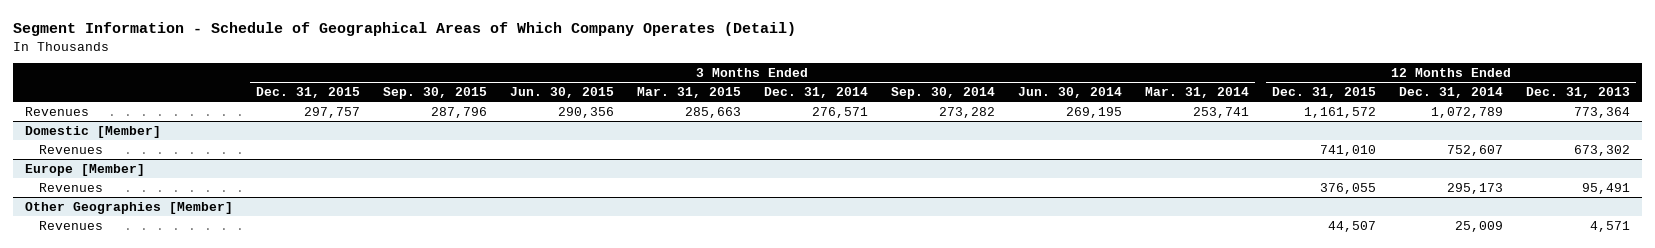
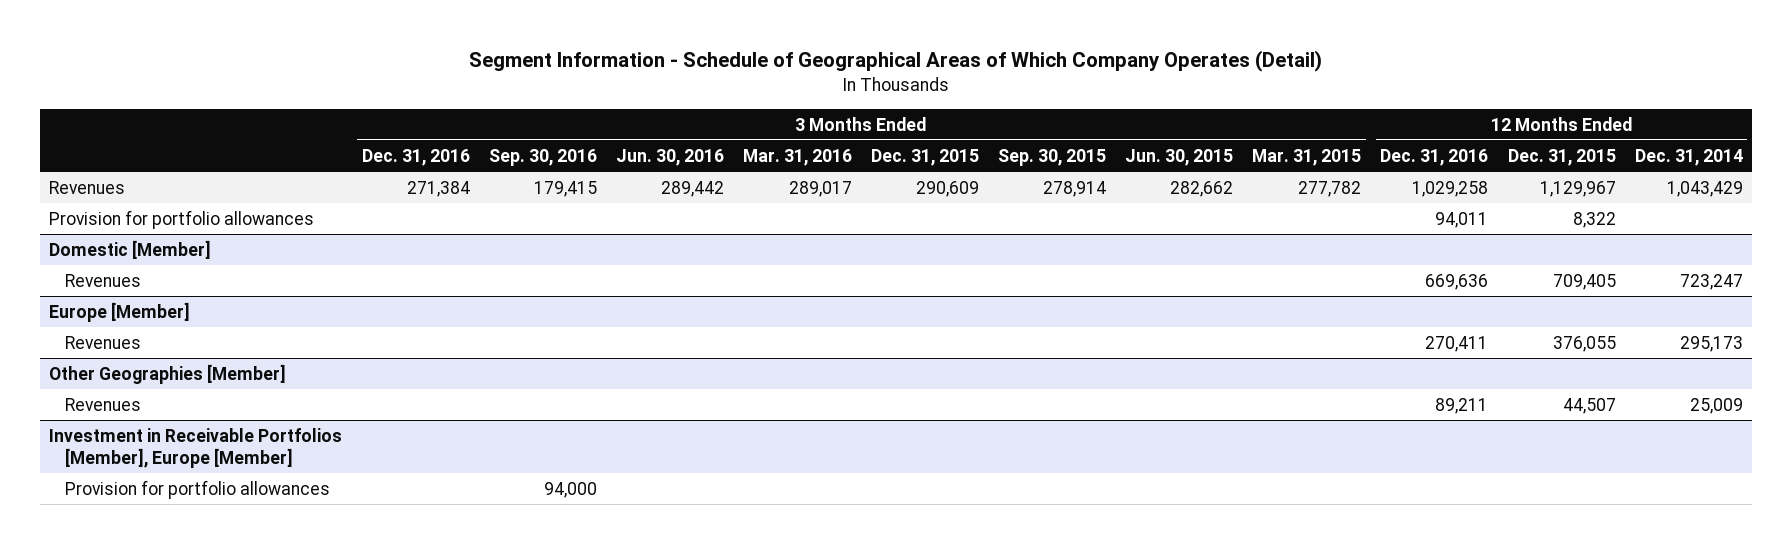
[763,87,868,99] Dec. 31, 2014 -> none
[891,87,996,100] Sep. 30, 2014 -> none
[1018,87,1123,99] Jun. 30, 2014 -> none
[1145,87,1250,99] Mar. 31, 2014 -> none
[1526,87,1631,99] Dec. 31, 2013 -> none
none -> [361,148,470,166] Dec. 31, 2016
none -> [488,148,597,166] Sep. 30, 2016
none -> [615,148,724,166] Jun. 30, 2016
none -> [742,148,852,166] Mar. 31, 2016
none -> [1380,148,1489,166] Dec. 31, 2016
[303,106,360,118] 297,757 -> [916,180,980,197] 290,609
[430,106,487,118] 287,796 -> [1043,180,1107,197] 278,914
[557,106,614,118] 290,356 -> [1170,180,1234,197] 282,662
[684,106,741,118] 285,663 -> [1298,180,1362,197] 277,782
[1304,106,1377,118] 1,161,572 -> [1539,180,1616,197] 1,129,967
[1431,106,1504,118] 1,072,789 -> [1666,180,1743,197] 1,043,429
none -> [49,209,315,229] Provision for portfolio allowances
[1320,144,1377,156] 741,010 -> [1552,273,1616,290] 709,405
[1447,144,1504,156] 752,607 -> [1679,273,1743,290] 723,247
none -> [49,427,343,468] Investment in Receivable Portfolios [Member], Europe [Member]
none -> [64,479,330,499] Provision for portfolio allowances

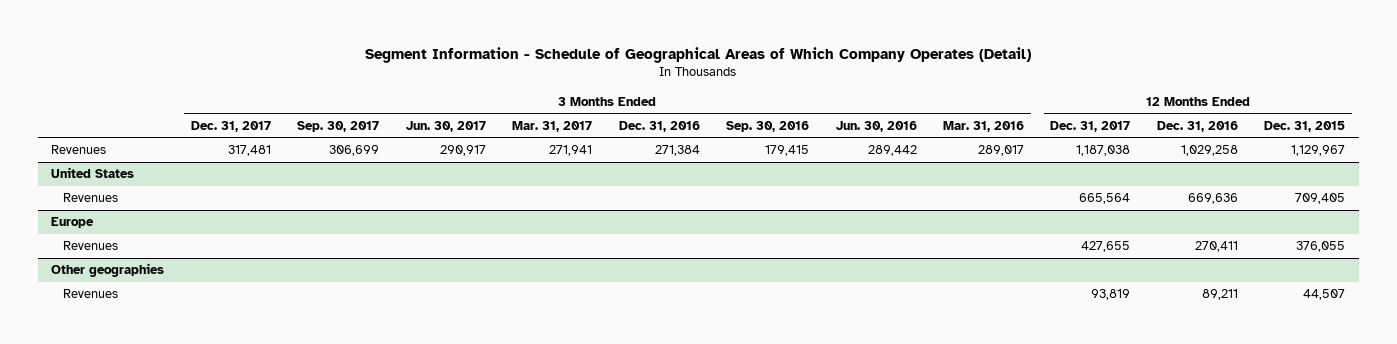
[871,148,980,166] Dec. 31, 2015 -> none
[998,148,1107,166] Sep. 30, 2015 -> none
[1125,148,1234,166] Jun. 30, 2015 -> none
[1252,148,1362,166] Mar. 31, 2015 -> none
[1634,148,1743,166] Dec. 31, 2014 -> none
none -> [190,120,271,132] Dec. 31, 2017
none -> [297,120,380,132] Sep. 30, 2017
none -> [405,120,486,132] Jun. 30, 2017
none -> [512,120,593,132] Mar. 31, 2017
none -> [1050,120,1131,132] Dec. 31, 2017
[49,209,315,229] Provision for portfolio allowances -> none
[49,239,212,259] Domestic [Member] -> [51,167,135,179] United States
[49,301,191,322] Europe [Member] -> [51,217,95,229] Europe
[49,363,287,384] Other Geographies [Member] -> [51,263,165,278] Other geographies
[49,427,343,468] Investment in Receivable Portfolios [Member], Europe [Member] -> none
[64,479,330,499] Provision for portfolio allowances -> none

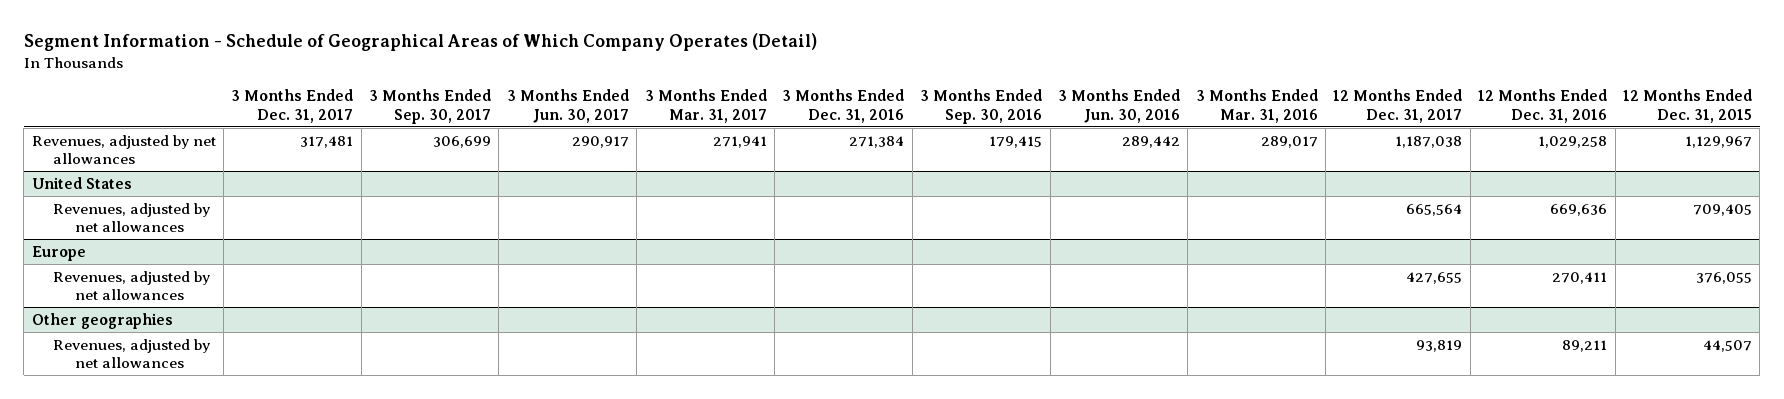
[51,145,107,155] Revenues -> [31,134,216,165] Revenues, adjusted by net allowances
[63,193,119,203] Revenues -> [53,202,211,233] Revenues, adjusted by net allowances
[63,241,119,251] Revenues -> [53,270,211,301] Revenues, adjusted by net allowances
[63,289,119,299] Revenues -> [53,338,211,369] Revenues, adjusted by net allowances

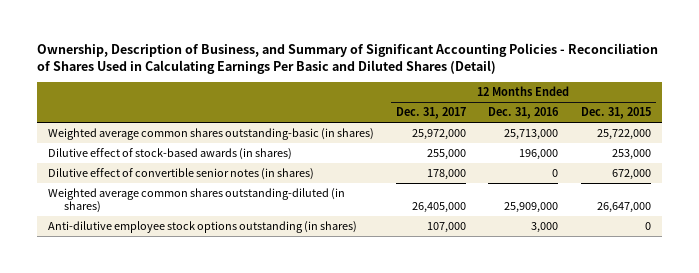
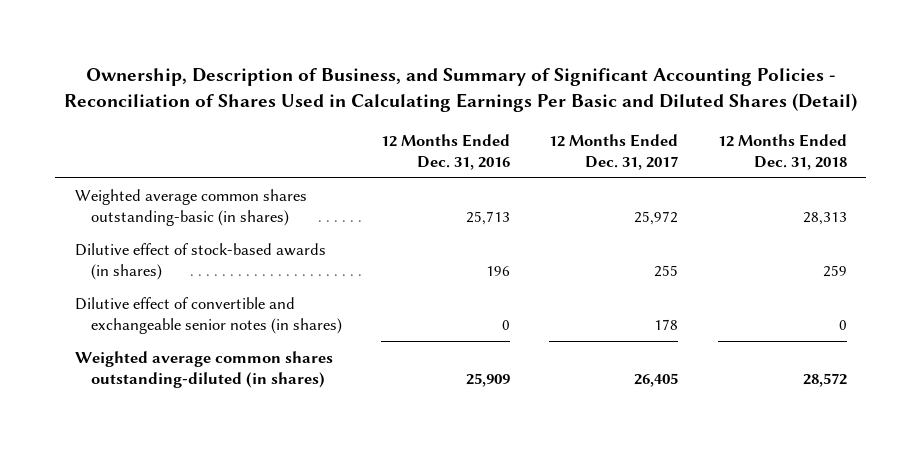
[580,107,651,120] Dec. 31, 2015 -> none
none -> [717,133,847,170] 12 Months Ended Dec. 31, 2018
[48,221,358,234] Anti-dilutive employee stock options outstanding (in shares) -> none
[412,129,467,141] 25,972,000 -> [634,210,679,225] 25,972
[504,129,559,141] 25,713,000 -> [466,210,511,225] 25,713
[427,149,467,161] 255,000 -> [654,264,679,277] 255
[519,149,559,161] 196,000 -> [486,265,511,276] 196
[48,168,315,181] Dilutive effect of convertible senior notes (in shares) -> [74,297,343,334] Dilutive effect of convertible and exchangeable senior notes (in shares)
[427,169,467,181] 178,000 -> [654,318,679,330] 178
[412,202,467,214] 26,405,000 -> [634,372,679,387] 26,405
[504,202,559,214] 25,909,000 -> [466,372,511,387] 25,909

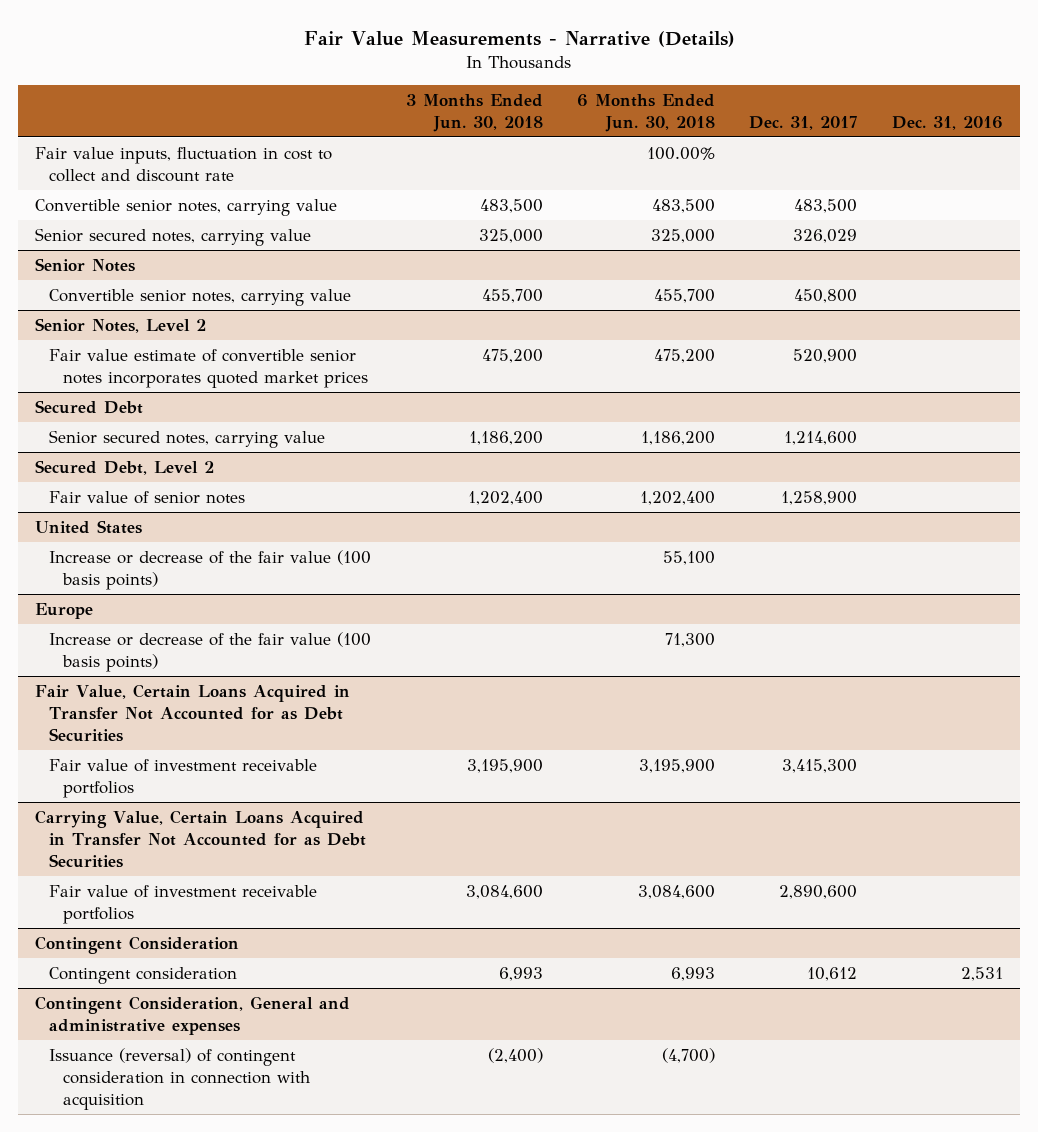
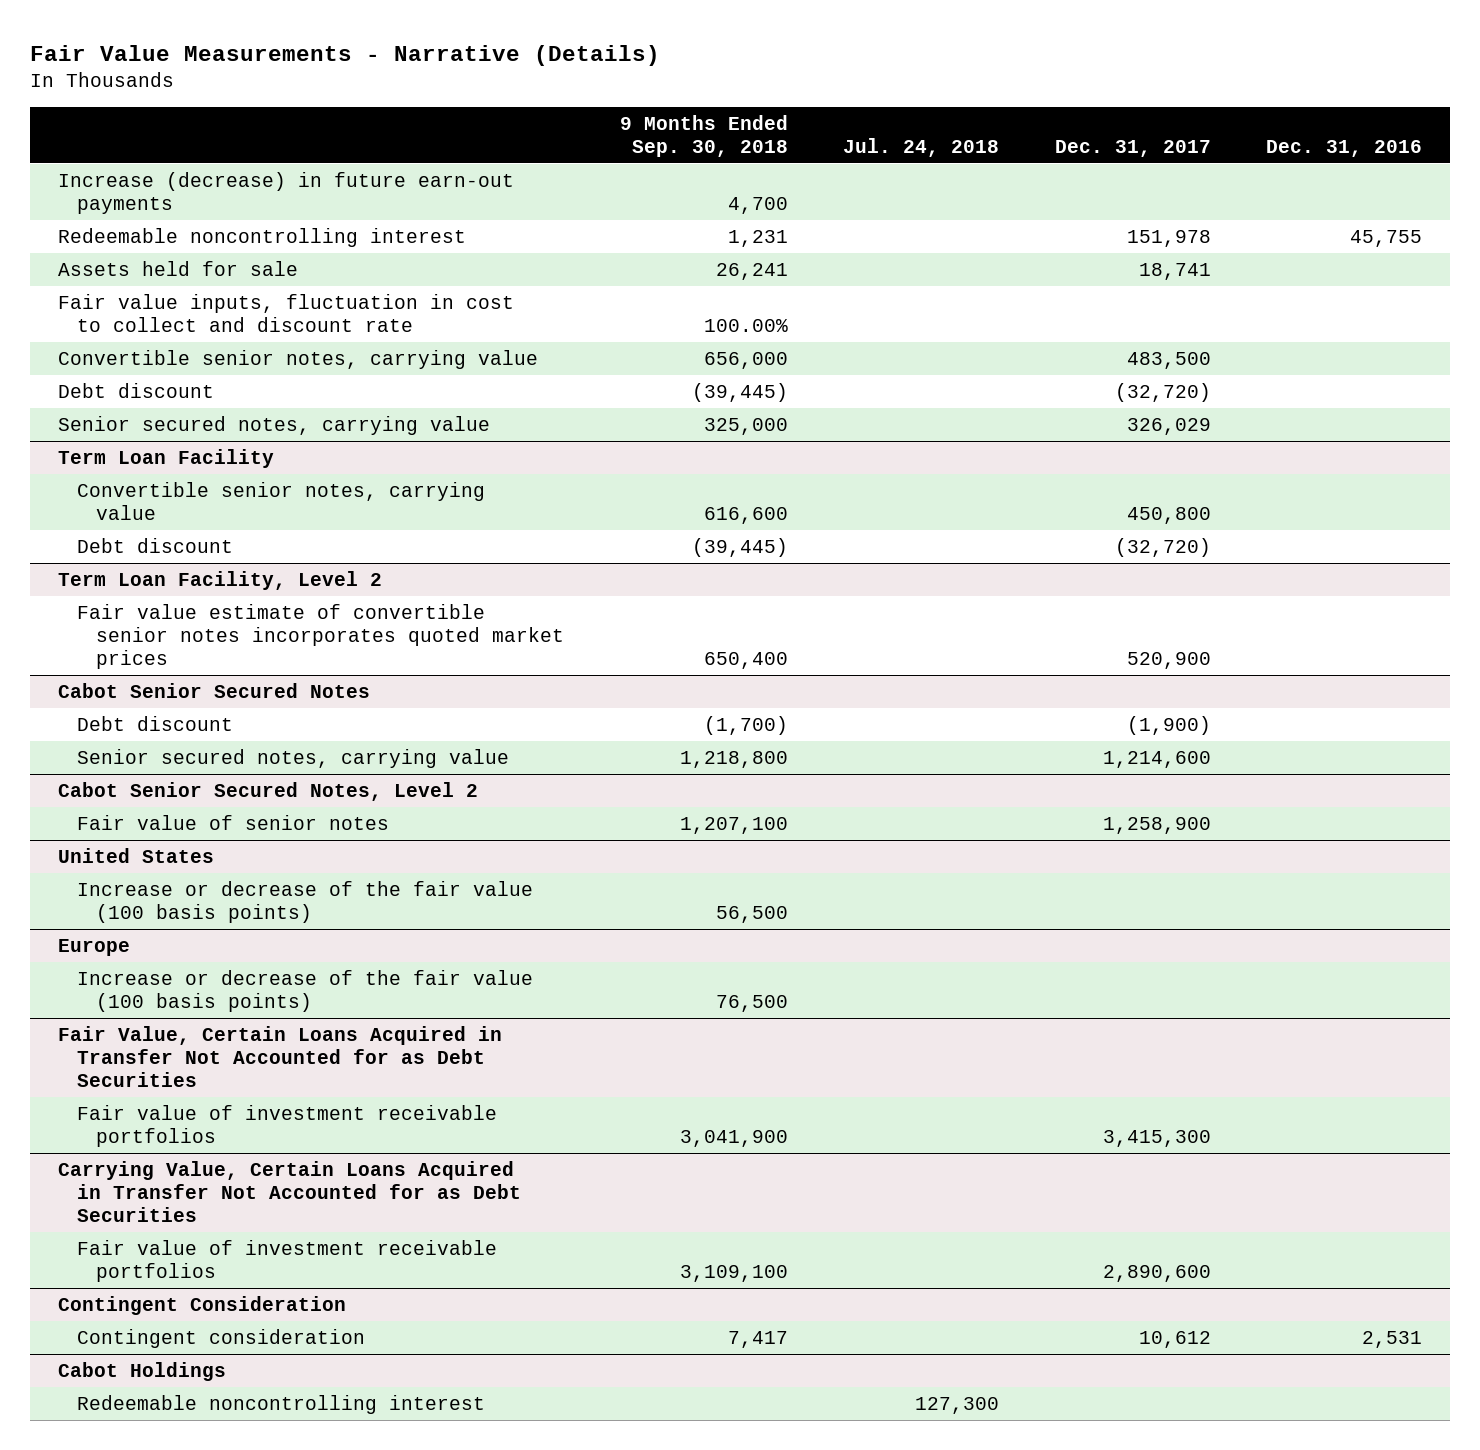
[405,93,543,132] 3 Months Ended Jun. 30, 2018 -> none
[576,93,715,132] 6 Months Ended Jun. 30, 2018 -> none
none -> [619,114,788,157] 9 Months Ended Sep. 30, 2018
none -> [843,137,1000,157] Jul. 24, 2018
none -> [57,171,514,215] Increase (decrease) in future earn-out payments
none -> [57,227,466,247] Redeemable noncontrolling interest
none -> [57,260,298,276] Assets held for sale
none -> [57,382,214,398] Debt discount
[35,257,136,272] Senior Notes -> [57,448,274,468] Term Loan Facility
[35,317,207,333] Senior Notes, Level 2 -> none
none -> [77,537,234,553] Debt discount
none -> [57,570,382,590] Term Loan Facility, Level 2
[35,399,144,414] Secured Debt -> none
none -> [57,682,370,698] Cabot Senior Secured Notes
none -> [77,715,234,731] Debt discount
[35,459,215,475] Secured Debt, Level 2 -> none
none -> [57,781,478,801] Cabot Senior Secured Notes, Level 2
[35,995,351,1035] Contingent Consideration, General and administrative expenses -> none
[49,1047,311,1110] Issuance (reversal) of contingent consideration in connection with acquisition -> none
none -> [57,1361,226,1381] Cabot Holdings
none -> [77,1394,486,1414] Redeemable noncontrolling interest

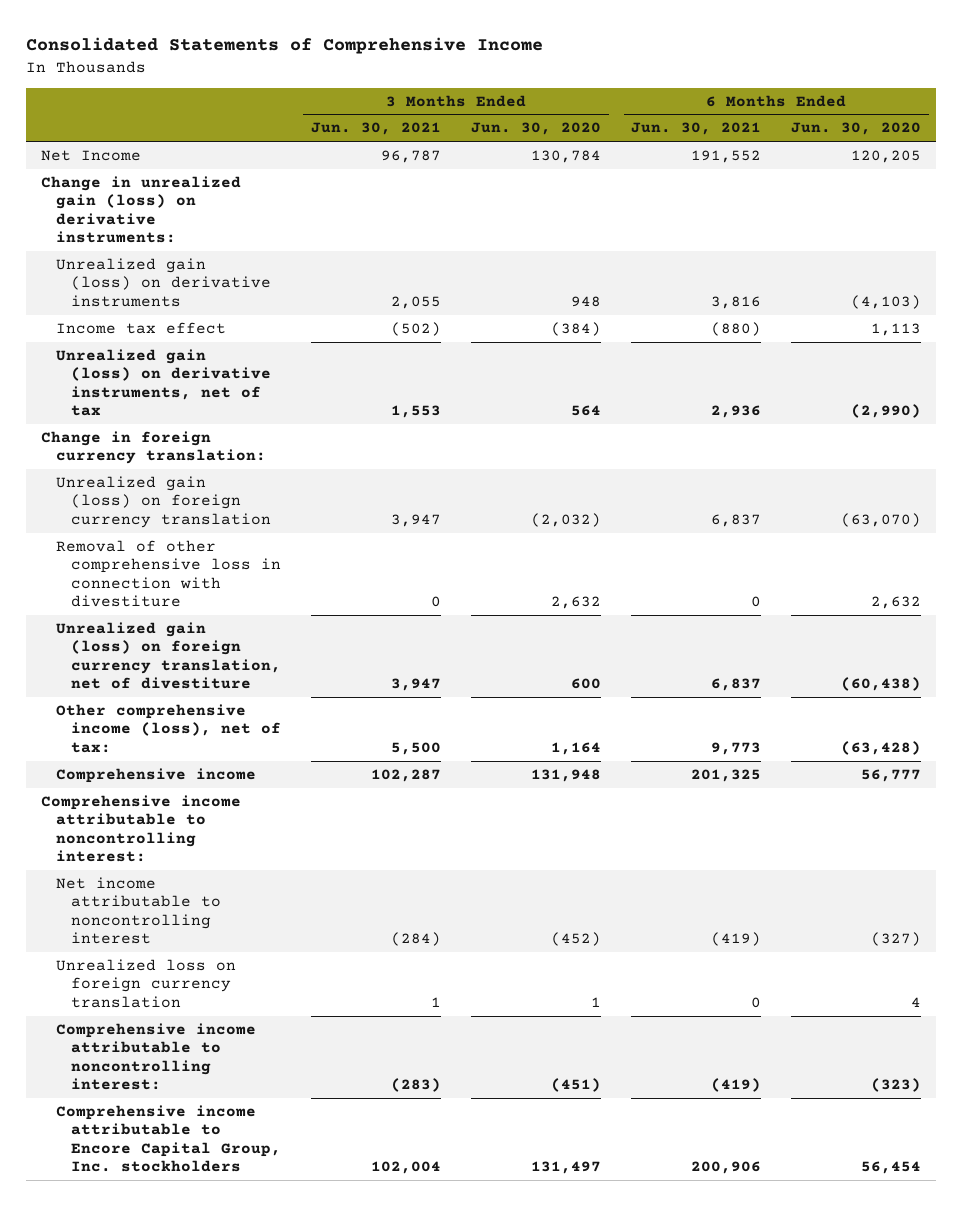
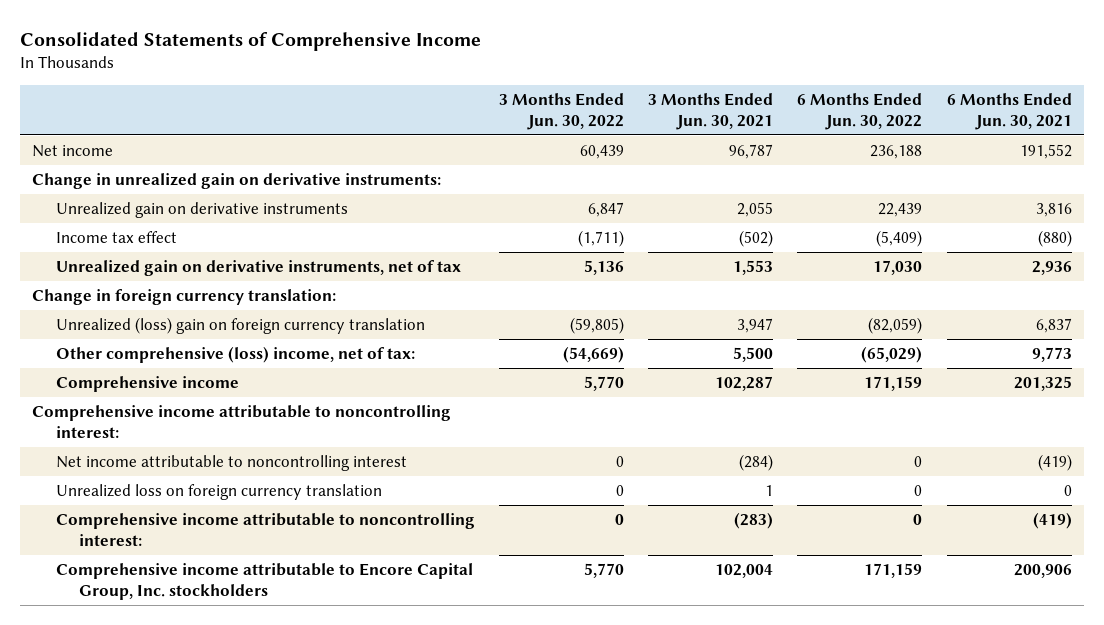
[471,122,602,136] Jun. 30, 2020 -> none
[791,122,922,136] Jun. 30, 2020 -> none
none -> [498,92,624,130] 3 Months Ended Jun. 30, 2022
none -> [797,92,923,130] 6 Months Ended Jun. 30, 2022
[40,149,141,161] Net Income -> [31,144,113,157] Net income
[40,175,241,244] Change in unrealized gain (loss) on derivative instruments: -> [31,172,441,189] Change in unrealized gain on derivative instruments:
[55,257,271,307] Unrealized gain (loss) on derivative instruments -> [55,201,348,218] Unrealized gain on derivative instruments
[55,348,271,417] Unrealized gain (loss) on derivative instruments, net of tax -> [55,259,461,276] Unrealized gain on derivative instruments, net of tax
[55,475,271,528] Unrealized gain (loss) on foreign currency translation -> none
[55,539,281,608] Removal of other comprehensive loss in connection with divestiture -> none
[55,621,281,690] Unrealized gain (loss) on foreign currency translation, net of divestiture -> [55,316,425,334] Unrealized (loss) gain on foreign currency translation
[55,703,281,753] Other comprehensive income (loss), net of tax: -> [55,345,415,363] Other comprehensive (loss) income, net of tax:

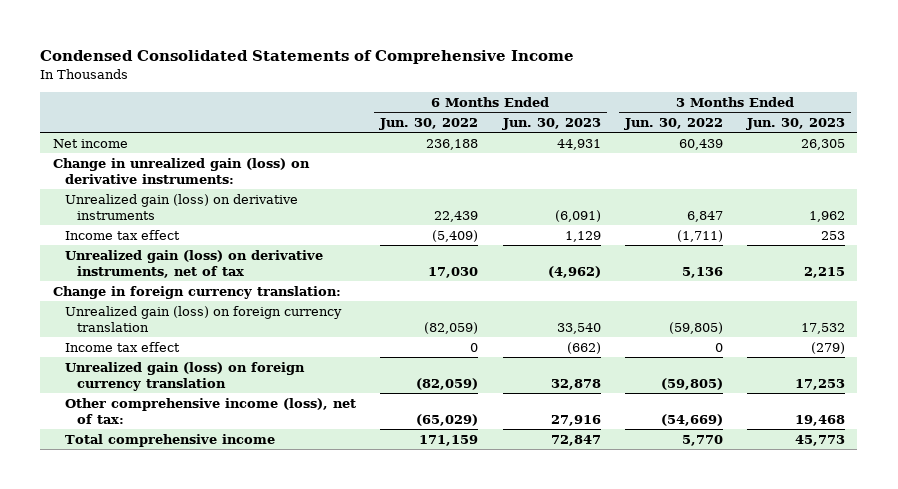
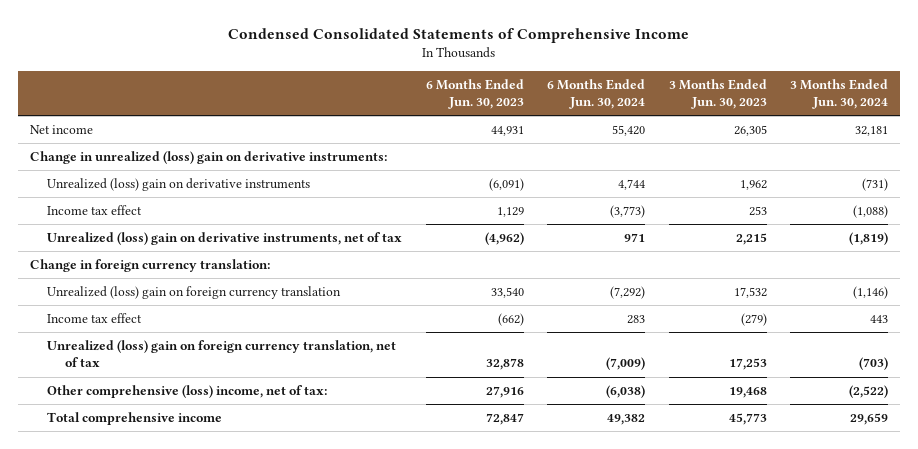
[379,118,479,131] Jun. 30, 2022 -> none
[623,118,723,131] Jun. 30, 2022 -> none
none -> [547,78,646,110] 6 Months Ended Jun. 30, 2024
none -> [789,78,888,110] 3 Months Ended Jun. 30, 2024
[52,157,310,184] Change in unrealized gain (loss) on derivative instruments: -> [29,151,387,165] Change in unrealized (loss) gain on derivative instruments:
[65,193,299,220] Unrealized gain (loss) on derivative instruments -> [47,178,311,192] Unrealized (loss) gain on derivative instruments
[65,249,324,278] Unrealized gain (loss) on derivative instruments, net of tax -> [47,232,403,246] Unrealized (loss) gain on derivative instruments, net of tax
[65,305,343,332] Unrealized gain (loss) on foreign currency translation -> [47,286,342,300] Unrealized (loss) gain on foreign currency translation
[65,361,306,391] Unrealized gain (loss) on foreign currency translation -> [47,340,397,368] Unrealized (loss) gain on foreign currency translation, net of tax
[65,397,357,424] Other comprehensive income (loss), net of tax: -> [47,385,328,399] Other comprehensive (loss) income, net of tax:

